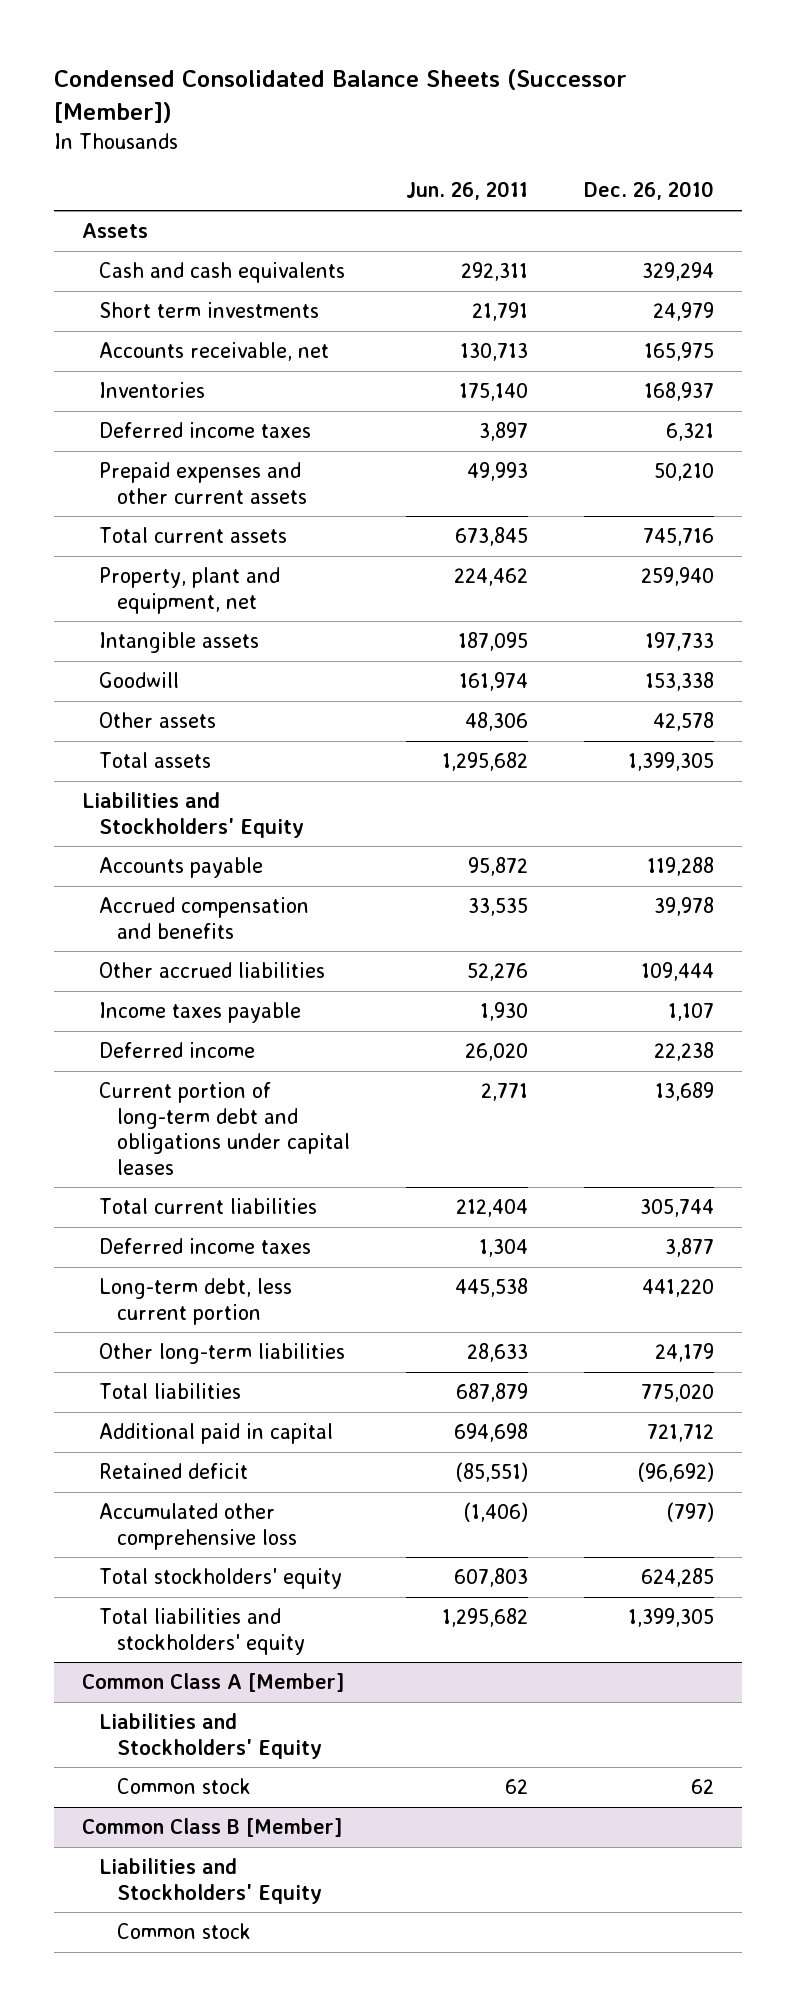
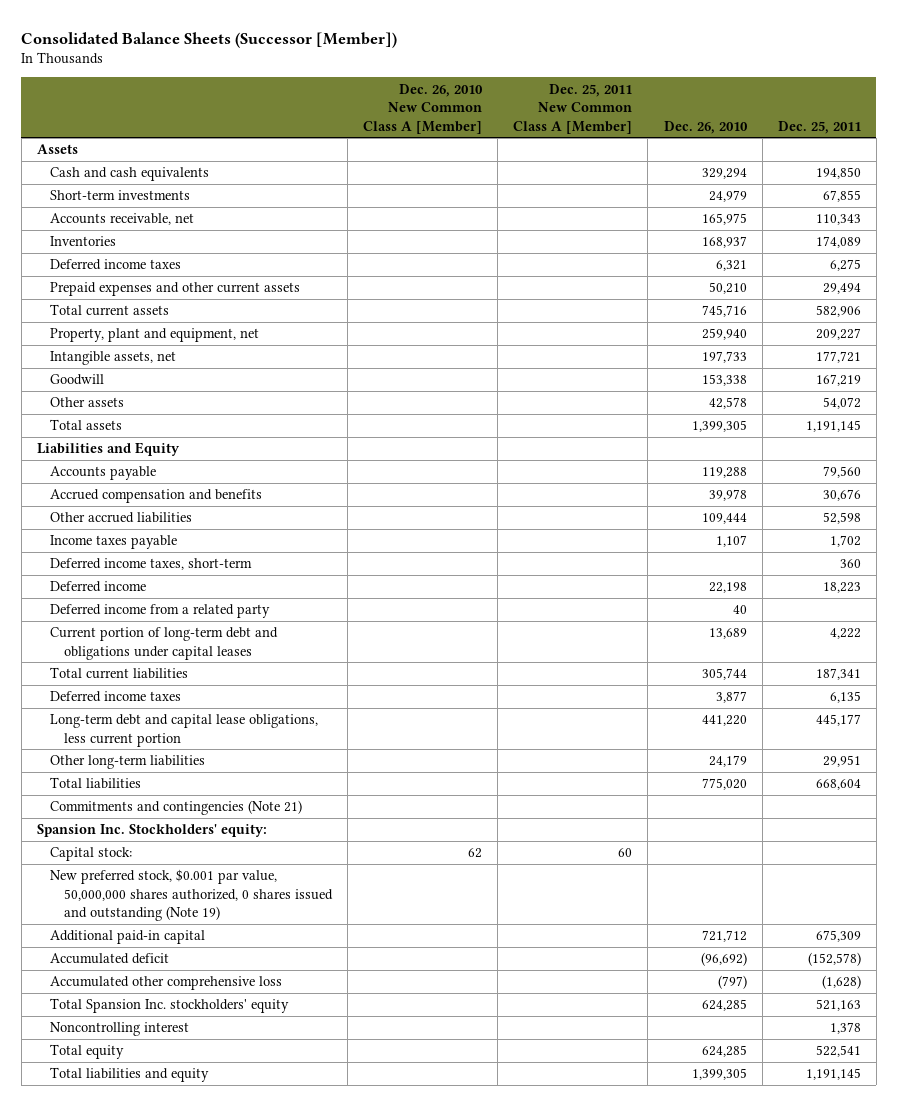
[54,69,628,124] Condensed Consolidated Balance Sheets (Successor [Member]) -> [21,31,398,48] Consolidated Balance Sheets (Successor [Member])
[405,181,528,201] Jun. 26, 2011 -> none
none -> [362,83,483,134] Dec. 26, 2010 New Common Class A [Member]
none -> [513,83,633,134] Dec. 25, 2011 New Common Class A [Member]
none -> [777,120,861,134] Dec. 25, 2011
[99,302,320,319] Short term investments -> [50,190,191,201] Short-term investments
[99,632,260,654] Intangible assets -> [50,351,177,366] Intangible assets, net
[82,792,305,838] Liabilities and Stockholders' Equity -> [36,442,180,457] Liabilities and Equity
none -> [50,558,253,571] Deferred income taxes, short-term
[653,1042,714,1062] 22,238 -> [708,582,747,594] 22,198
none -> [50,604,271,619] Deferred income from a related party
[99,1278,293,1325] Long-term debt, less current portion -> [50,714,319,747] Long-term debt and capital lease obligations, less current portion
none -> [50,800,303,816] Commitments and contingencies (Note 21)
none -> [36,824,267,838] Spansion Inc. Stockholders' equity:
none -> [50,847,133,862] Capital stock:
none -> [50,869,333,922] New preferred stock, $0.001 par value, 50,000,000 shares authorized, 0 shares issued and outstanding (Note 19)
[99,1423,334,1445] Additional paid in capital -> [50,930,206,945] Additional paid-in capital
[99,1463,249,1480] Retained deficit -> [50,953,170,965] Accumulated deficit
[82,1673,345,1693] Common Class A [Member] -> none
[99,1713,322,1759] Liabilities and Stockholders' Equity -> none
[116,1778,251,1795] Common stock -> none
[82,1818,343,1838] Common Class B [Member] -> none
[99,1858,322,1904] Liabilities and Stockholders' Equity -> none
[116,1923,251,1940] Common stock -> none
[99,1568,343,1590] Total stockholders' equity -> [50,998,290,1014] Total Spansion Inc. stockholders' equity
none -> [50,1022,190,1037] Noncontrolling interest
none -> [50,1044,125,1060] Total equity
[99,1608,305,1655] Total liabilities and stockholders' equity -> [50,1067,210,1083] Total liabilities and equity

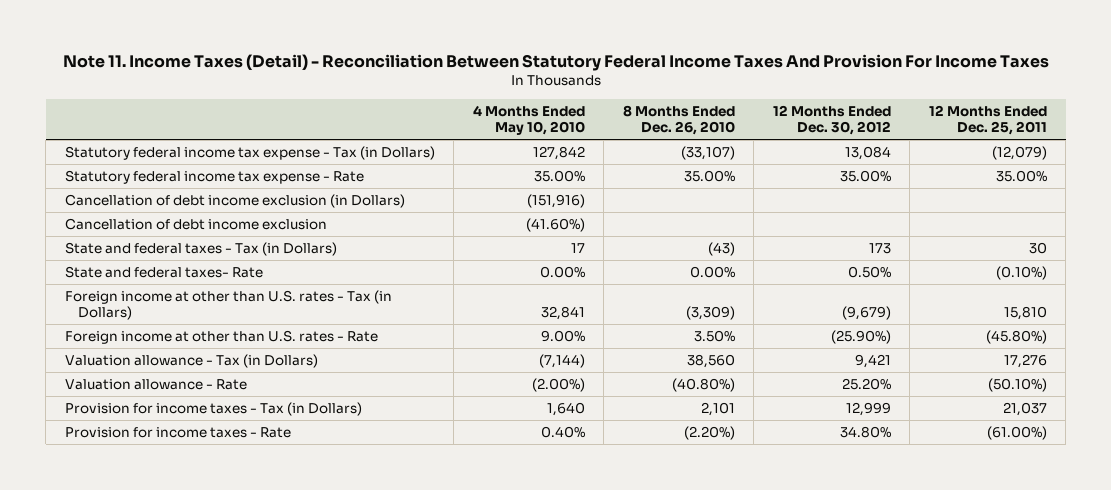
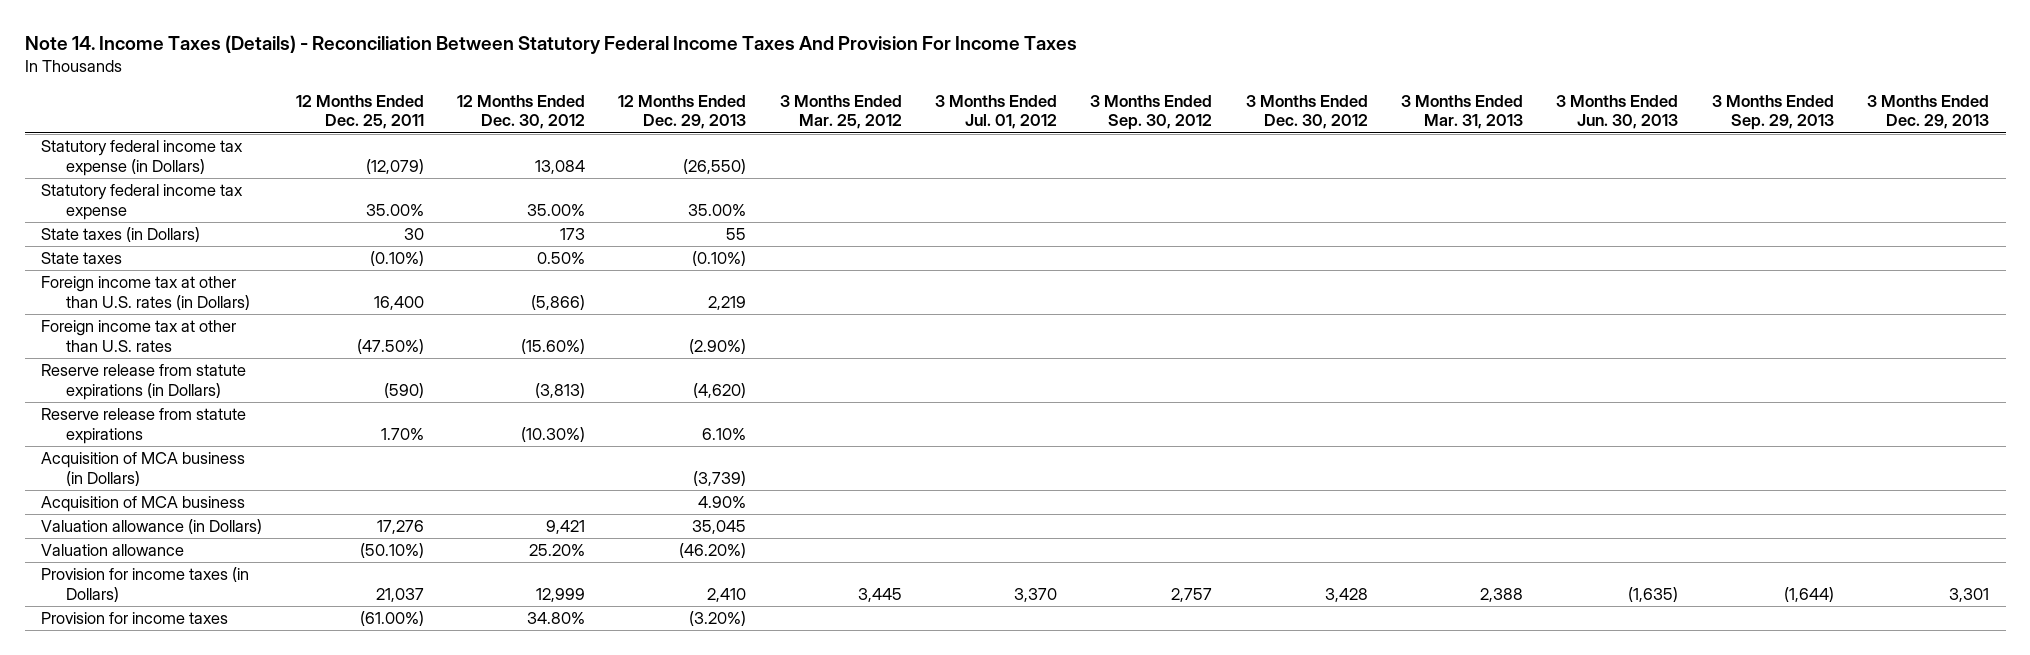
[62,53,1049,71] Note 11. Income Taxes (Detail) - Reconciliation Between Statutory Federal Income Taxes And Provision For Income Taxes -> [24,35,1077,55] Note 14. Income Taxes (Details) - Reconciliation Between Statutory Federal Income Taxes And Provision For Income Taxes
[472,104,585,136] 4 Months Ended May 10, 2010 -> none
[622,104,735,136] 8 Months Ended Dec. 26, 2010 -> none
none -> [618,94,747,130] 12 Months Ended Dec. 29, 2013
none -> [779,94,902,130] 3 Months Ended Mar. 25, 2012
none -> [934,94,1057,130] 3 Months Ended Jul. 01, 2012
none -> [1090,94,1213,131] 3 Months Ended Sep. 30, 2012
none -> [1245,94,1368,130] 3 Months Ended Dec. 30, 2012
none -> [1401,94,1524,130] 3 Months Ended Mar. 31, 2013
none -> [1556,94,1679,130] 3 Months Ended Jun. 30, 2013
none -> [1711,94,1834,131] 3 Months Ended Sep. 29, 2013
none -> [1867,94,1990,130] 3 Months Ended Dec. 29, 2013
[64,193,405,208] Cancellation of debt income exclusion (in Dollars) -> none
[64,217,327,230] Cancellation of debt income exclusion -> none
[64,145,435,160] Statutory federal income tax expense - Tax (in Dollars) -> [41,140,244,176] Statutory federal income tax expense (in Dollars)
[64,169,364,184] Statutory federal income tax expense - Rate -> [41,184,244,220] Statutory federal income tax expense
[64,241,337,256] State and federal taxes - Tax (in Dollars) -> [41,227,201,243] State taxes (in Dollars)
[64,265,263,278] State and federal taxes- Rate -> [41,252,123,265] State taxes
[64,289,392,321] Foreign income at other than U.S. rates - Tax (in Dollars) -> [41,276,251,310] Foreign income tax at other than U.S. rates (in Dollars)
[841,306,891,321] (9,679) -> [530,294,585,310] (5,866)
[1003,306,1047,321] 15,810 -> [373,295,424,310] 16,400
[64,329,378,344] Foreign income at other than U.S. rates - Rate -> [41,320,237,352] Foreign income tax at other than U.S. rates
[830,329,891,344] (25.90%) -> [520,338,585,354] (15.60%)
[985,329,1047,344] (45.80%) -> [356,338,424,354] (47.50%)
none -> [41,364,247,400] Reserve release from statute expirations (in Dollars)
none -> [41,408,247,444] Reserve release from statute expirations
none -> [41,452,246,486] Acquisition of MCA business (in Dollars)
none -> [41,496,246,513] Acquisition of MCA business
[64,353,318,368] Valuation allowance - Tax (in Dollars) -> [41,519,263,535] Valuation allowance (in Dollars)
[64,378,247,390] Valuation allowance - Rate -> [41,544,185,557] Valuation allowance
[64,401,362,416] Provision for income taxes - Tax (in Dollars) -> [41,567,250,602] Provision for income taxes (in Dollars)
[64,426,291,438] Provision for income taxes - Rate -> [41,612,229,625] Provision for income taxes

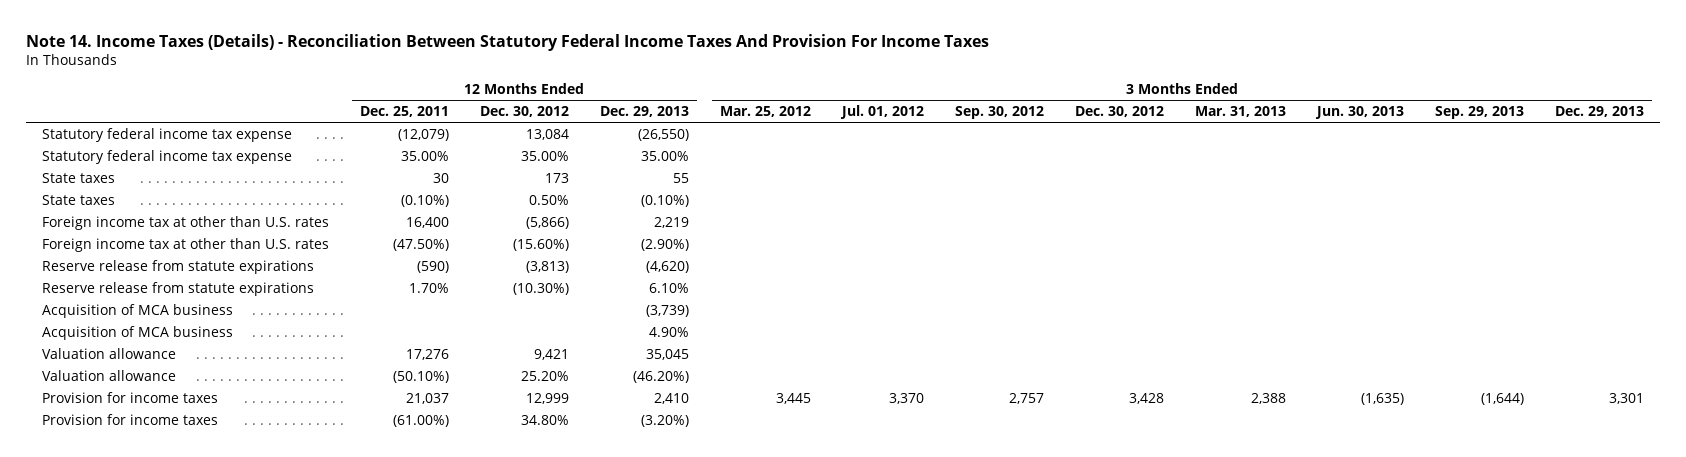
[41,140,244,176] Statutory federal income tax expense (in Dollars) -> [41,127,292,142] Statutory federal income tax expense
[41,227,201,243] State taxes (in Dollars) -> [41,172,115,183] State taxes
[41,276,251,310] Foreign income tax at other than U.S. rates (in Dollars) -> [41,215,329,230] Foreign income tax at other than U.S. rates
[41,364,247,400] Reserve release from statute expirations (in Dollars) -> [41,259,314,274] Reserve release from statute expirations
[41,452,246,486] Acquisition of MCA business (in Dollars) -> [41,303,233,318] Acquisition of MCA business
[41,519,263,535] Valuation allowance (in Dollars) -> [41,347,176,359] Valuation allowance
[41,567,250,602] Provision for income taxes (in Dollars) -> [41,391,218,403] Provision for income taxes

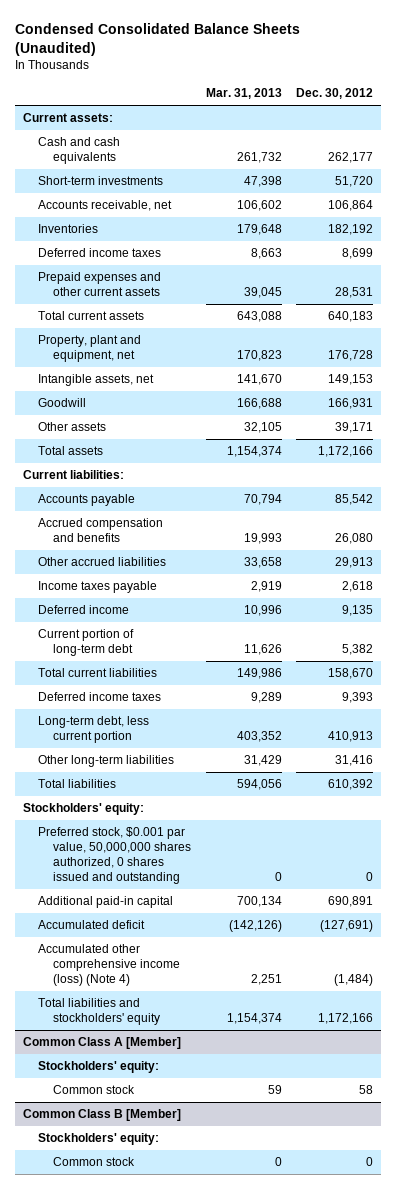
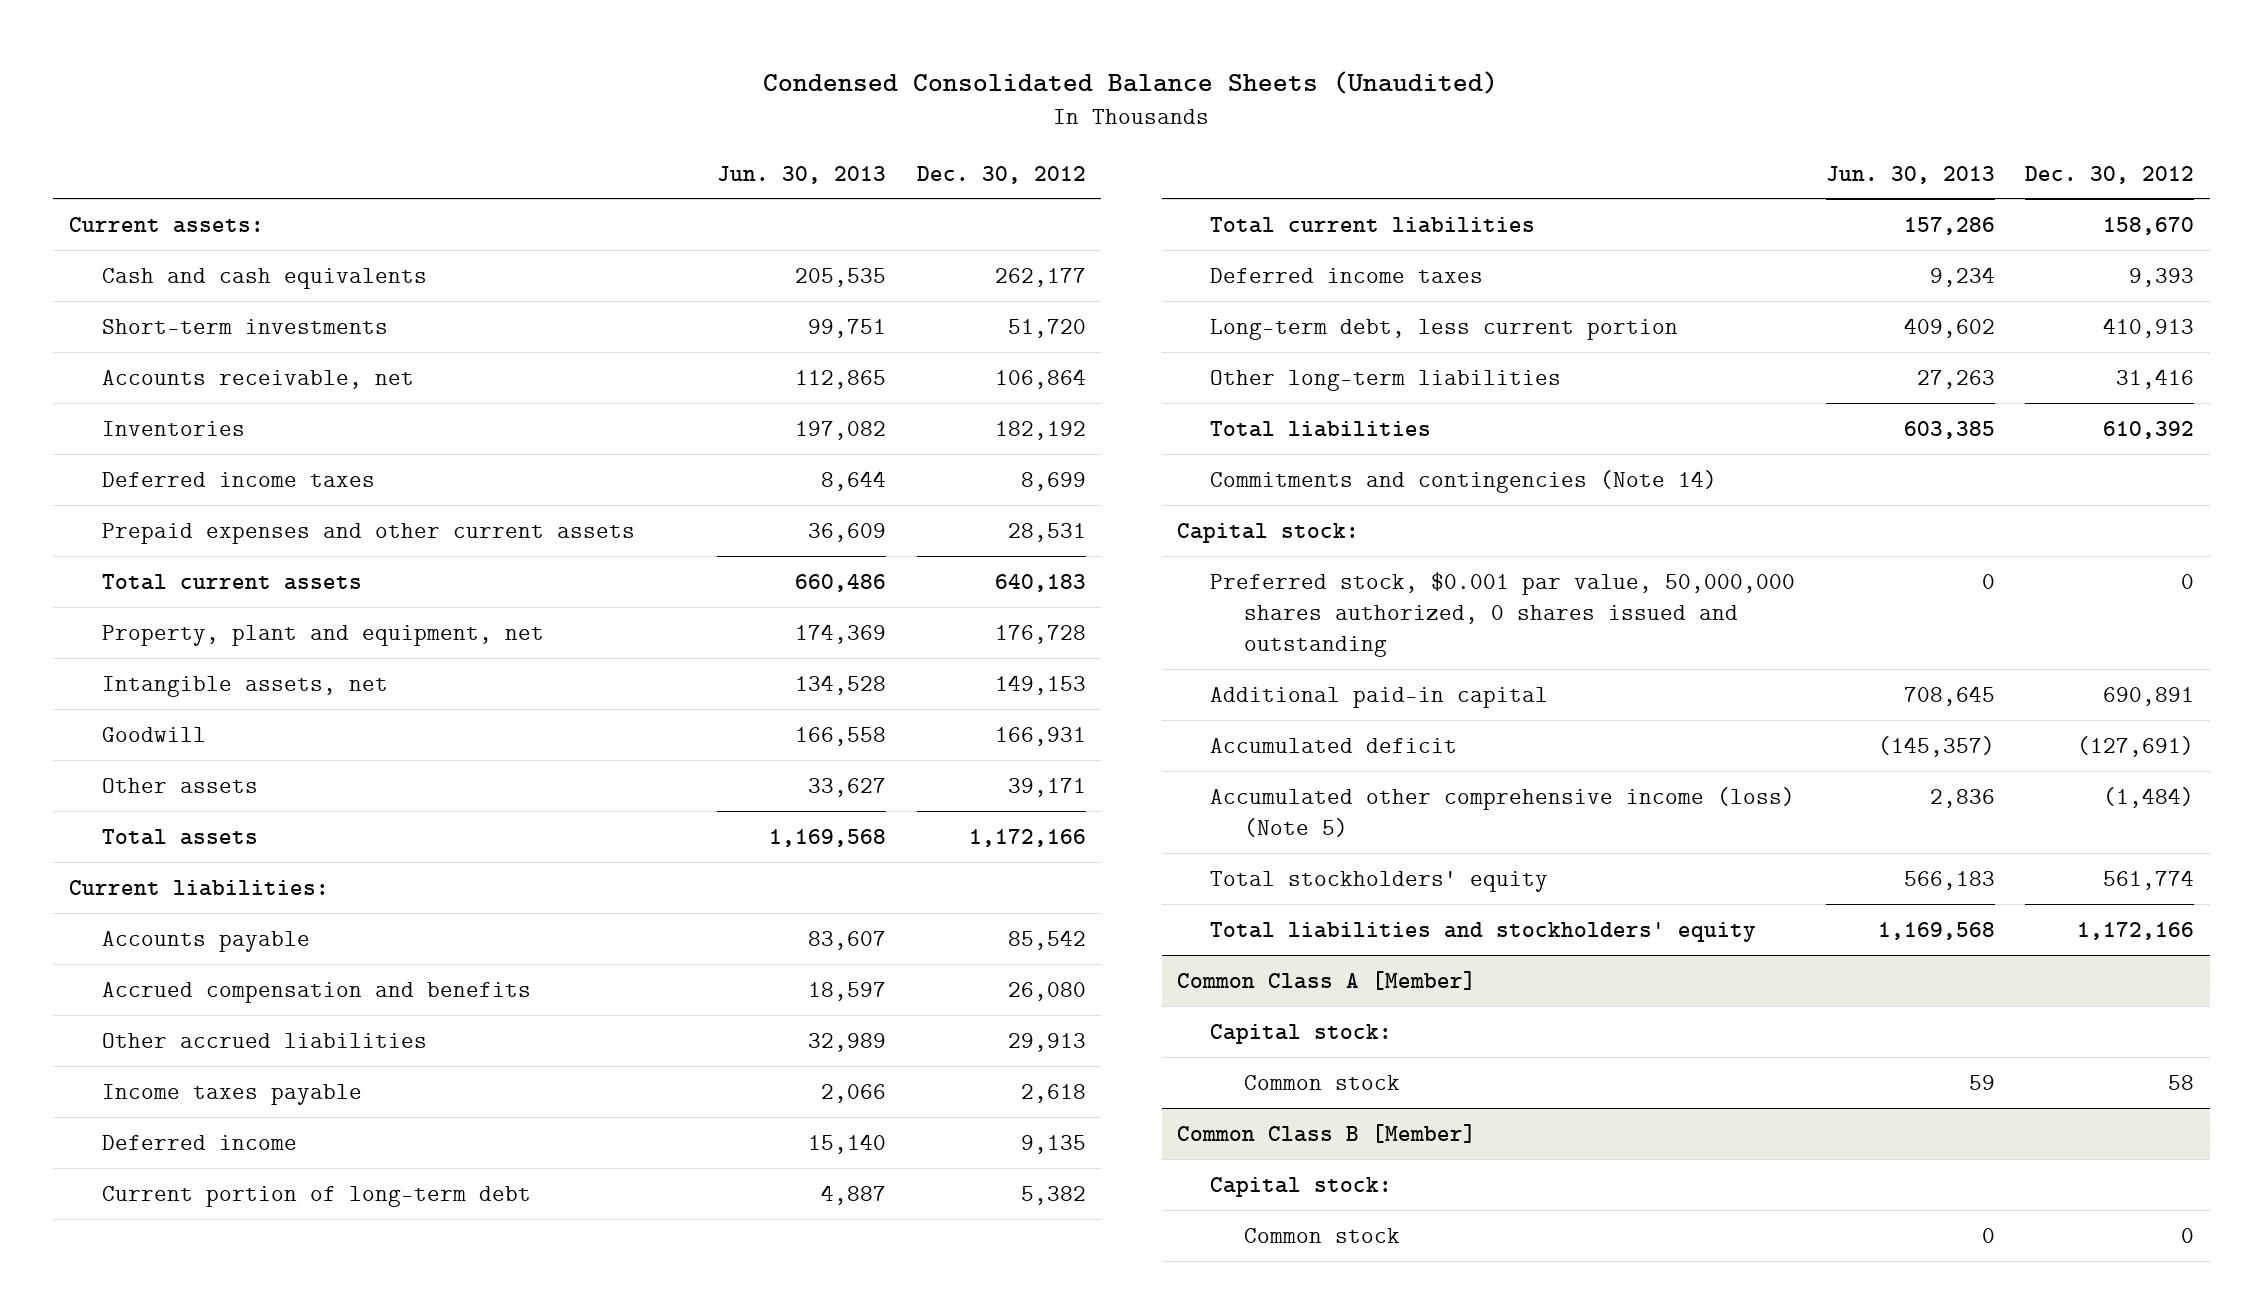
[205,88,282,100] Mar. 31, 2013 -> none
none -> [717,165,887,184] Jun. 30, 2013
[22,803,144,816] Stockholders' equity: -> none
none -> [1210,469,1718,493] Commitments and contingencies (Note 14)
none -> [1176,522,1359,543] Capital stock:
[37,944,180,987] Accumulated other comprehensive income (loss) (Note 4) -> [1210,786,1796,837] Accumulated other comprehensive income (loss) (Note 5)
none -> [1210,870,1549,892] Total stockholders' equity
[37,1061,159,1074] Stockholders' equity: -> none
none -> [1210,1023,1393,1044] Capital stock:
[37,1133,159,1146] Stockholders' equity: -> none
none -> [1210,1176,1393,1197] Capital stock:

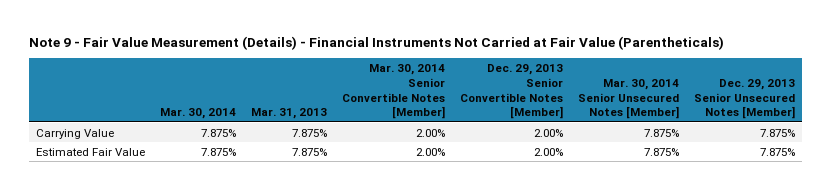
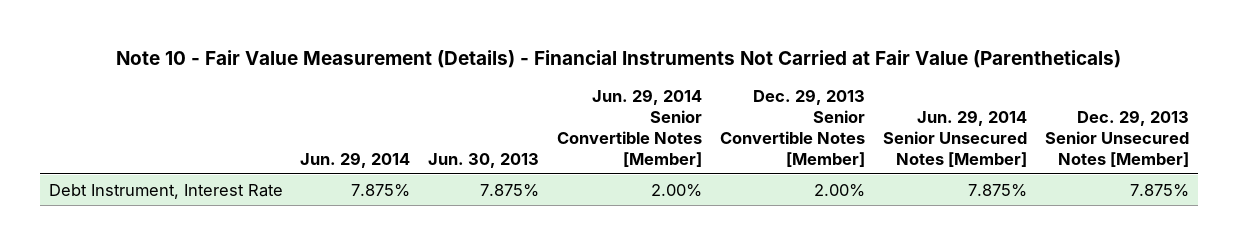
[28,35,724,50] Note 9 - Fair Value Measurement (Details) - Financial Instruments Not Carried at Fair Value (Parentheticals) -> [115,49,1121,68] Note 10 - Fair Value Measurement (Details) - Financial Instruments Not Carried at Fair Value (Parentheticals)
[160,108,237,120] Mar. 30, 2014 -> none
[251,108,328,120] Mar. 31, 2013 -> none
[342,64,446,120] Mar. 30, 2014 Senior Convertible Notes [Member] -> none
[578,78,680,120] Mar. 30, 2014 Senior Unsecured Notes [Member] -> none
none -> [300,151,411,168] Jun. 29, 2014
none -> [428,152,540,168] Jun. 30, 2013
none -> [557,89,703,167] Jun. 29, 2014 Senior Convertible Notes [Member]
none -> [882,109,1027,167] Jun. 29, 2014 Senior Unsecured Notes [Member]
[36,147,146,156] Estimated Fair Value -> none
[36,128,115,139] Carrying Value -> [48,183,283,199] Debt Instrument, Interest Rate

